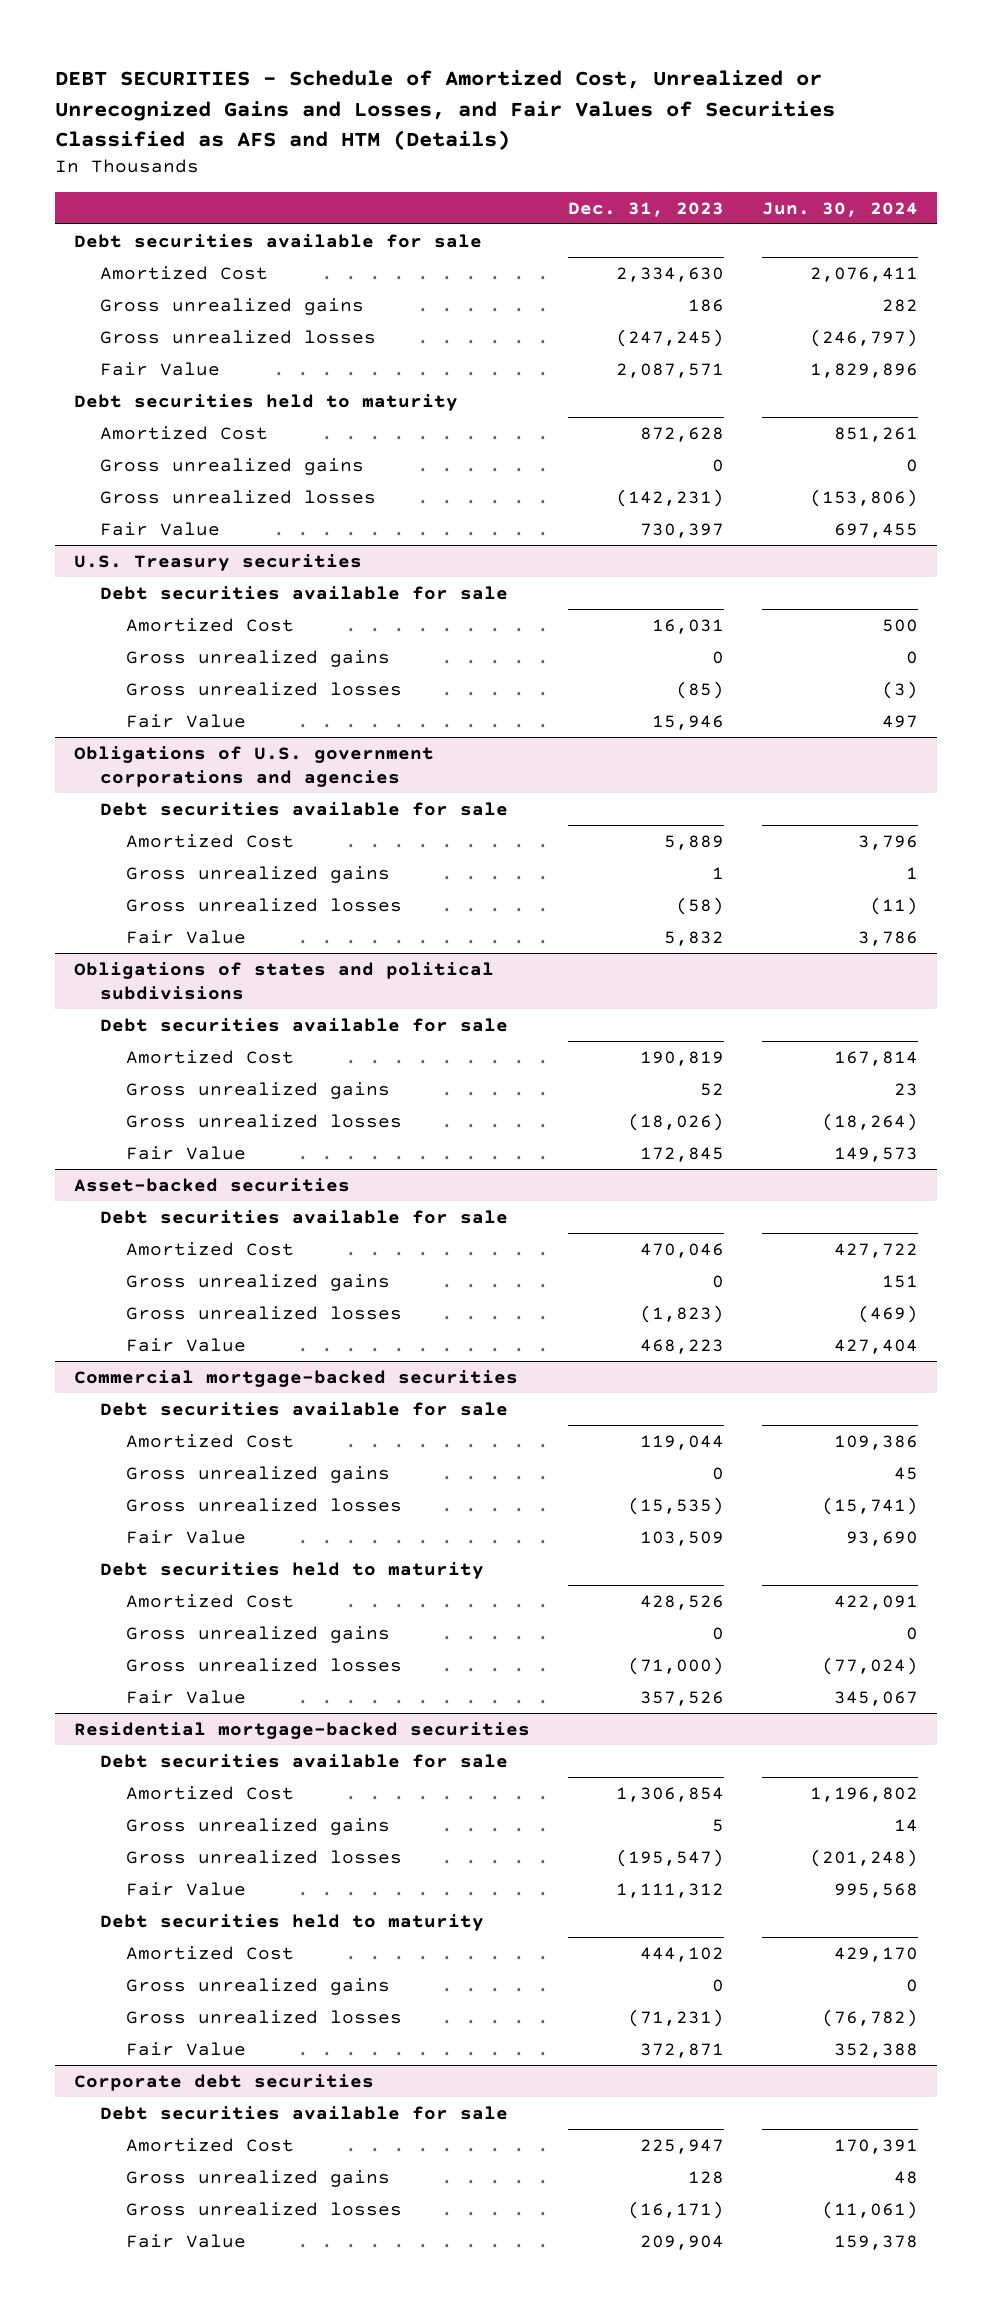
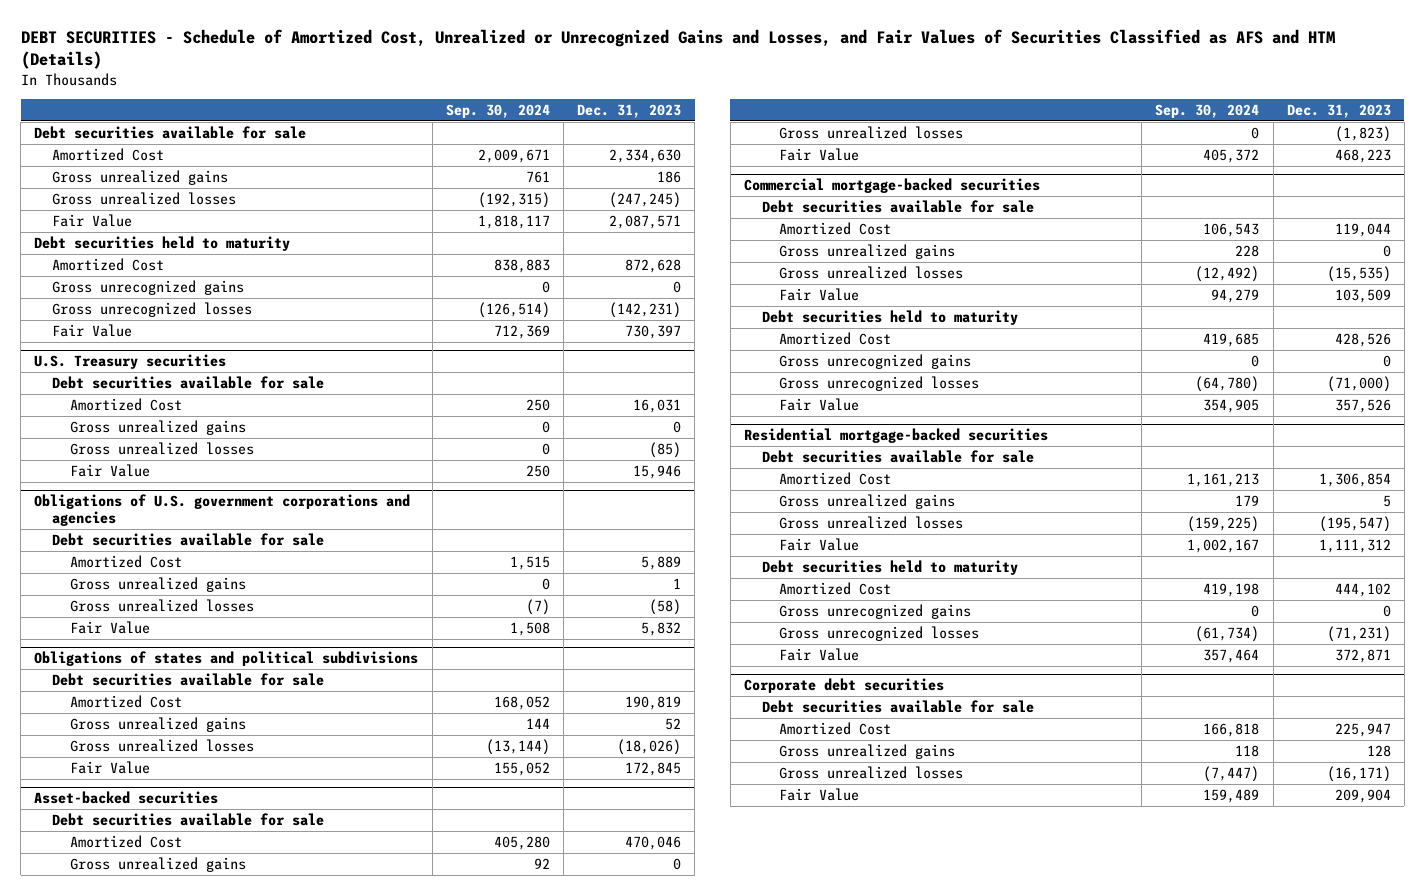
[761,201,918,217] Jun. 30, 2024 -> none
none -> [445,103,550,118] Sep. 30, 2024
[100,457,365,475] Gross unrealized gains -> [51,279,244,295] Gross unrecognized gains
[100,489,377,504] Gross unrealized losses -> [51,301,252,317] Gross unrecognized losses
[126,1625,391,1643] Gross unrealized gains -> [779,353,972,369] Gross unrecognized gains
[126,1657,403,1672] Gross unrealized losses -> [779,375,980,391] Gross unrecognized losses
[126,1977,391,1995] Gross unrealized gains -> [779,603,972,619] Gross unrecognized gains
[126,2009,403,2024] Gross unrealized losses -> [779,625,980,641] Gross unrecognized losses

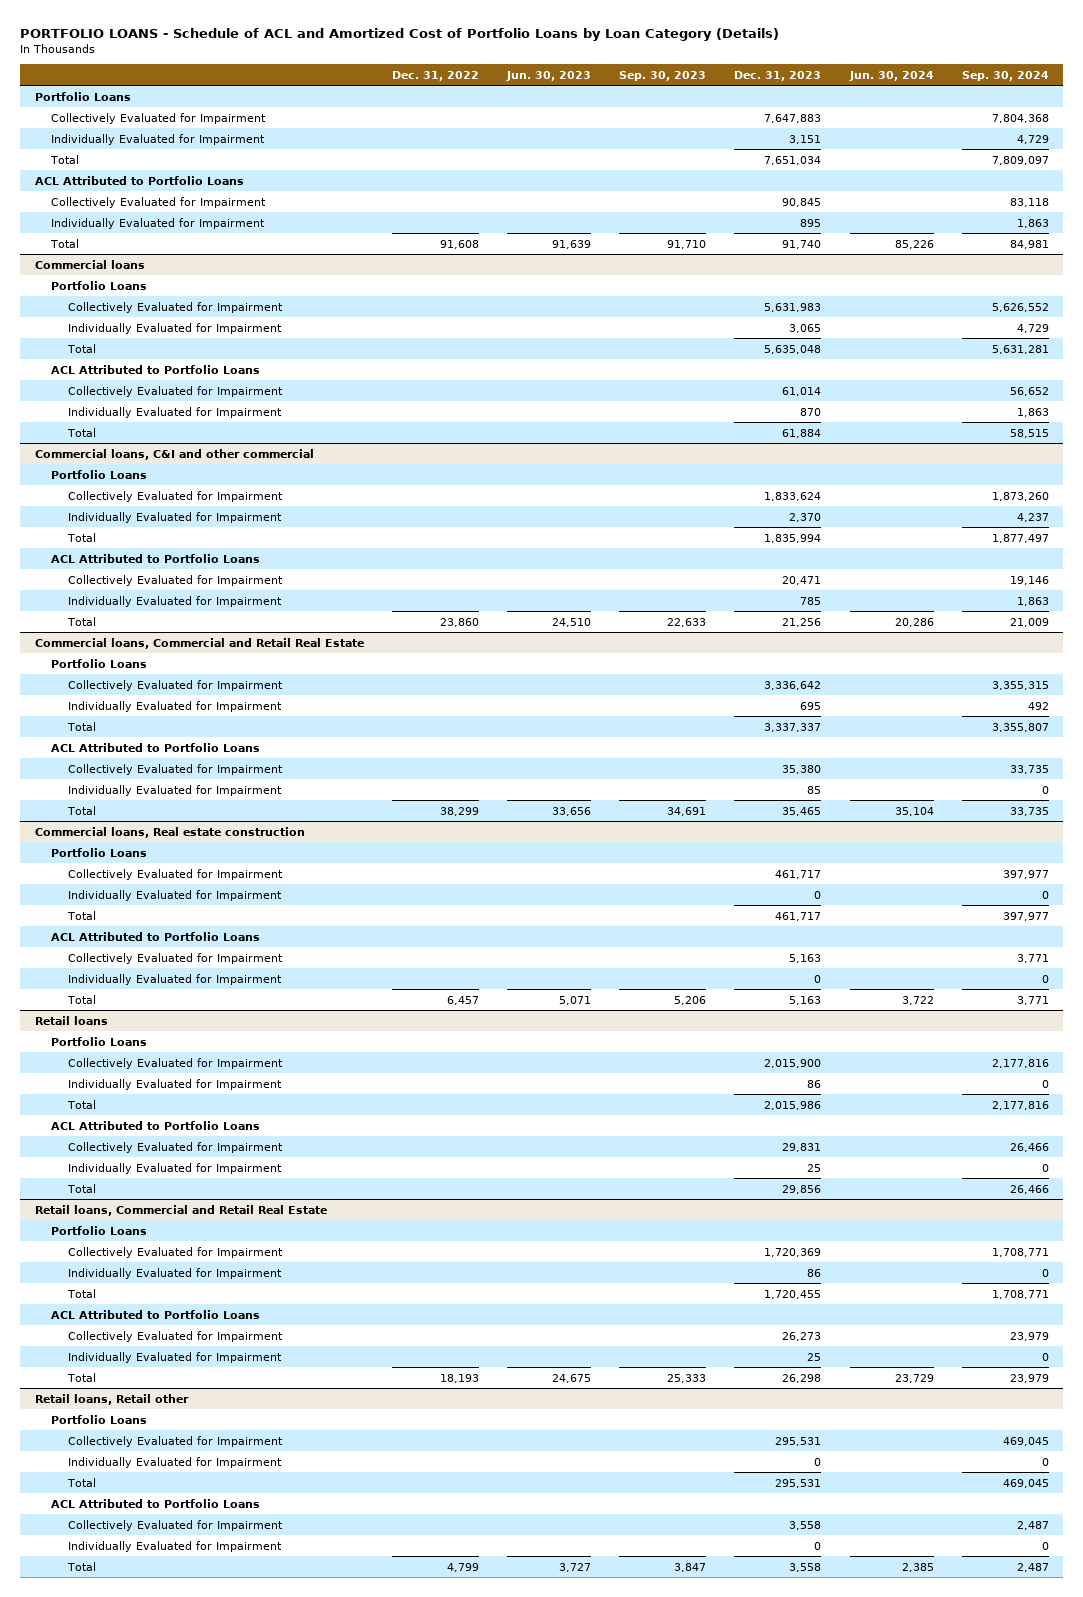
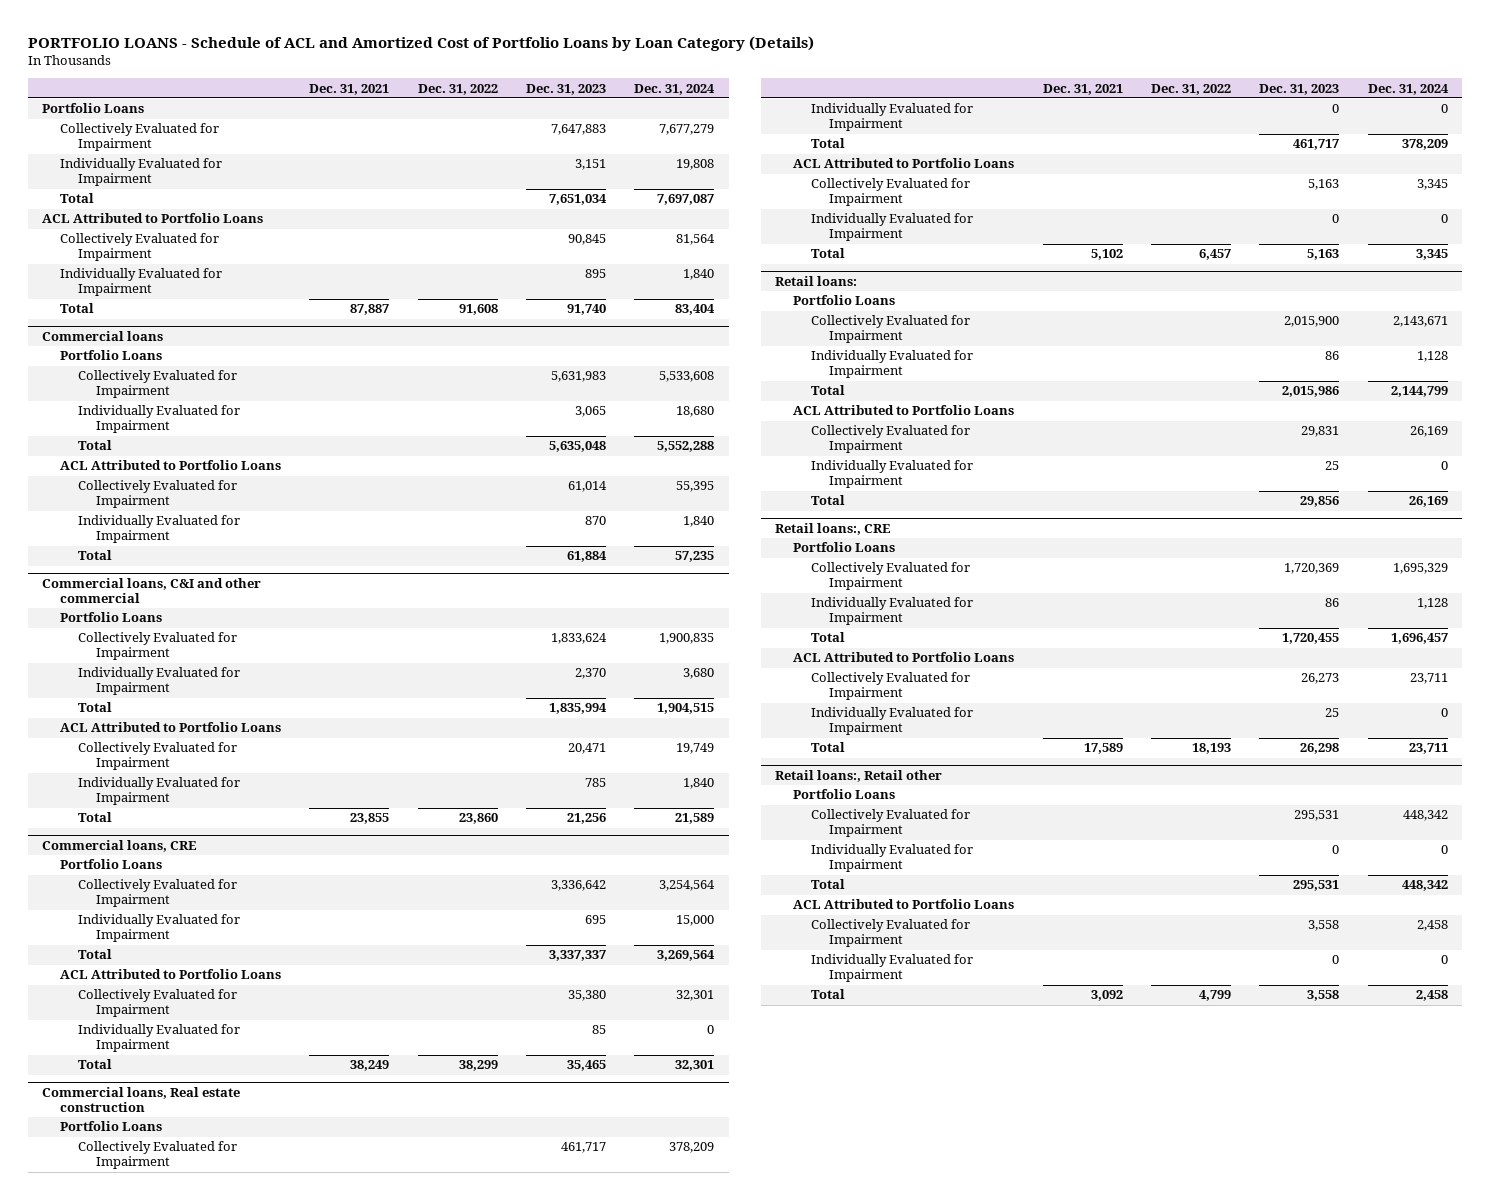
[505,70,591,81] Jun. 30, 2023 -> none
[619,70,707,81] Sep. 30, 2023 -> none
[848,70,934,81] Jun. 30, 2024 -> none
[961,70,1049,81] Sep. 30, 2024 -> none
none -> [309,83,390,95] Dec. 31, 2021
none -> [634,83,716,95] Dec. 31, 2024
[34,637,364,649] Commercial loans, Commercial and Retail Real Estate -> none
none -> [42,839,198,852] Commercial loans, CRE
[34,1015,108,1025] Retail loans -> [775,275,858,286] Retail loans:
[34,1204,327,1216] Retail loans, Commercial and Retail Real Estate -> none
none -> [775,522,892,535] Retail loans:, CRE
[34,1393,189,1405] Retail loans, Retail other -> [775,769,943,782] Retail loans:, Retail other

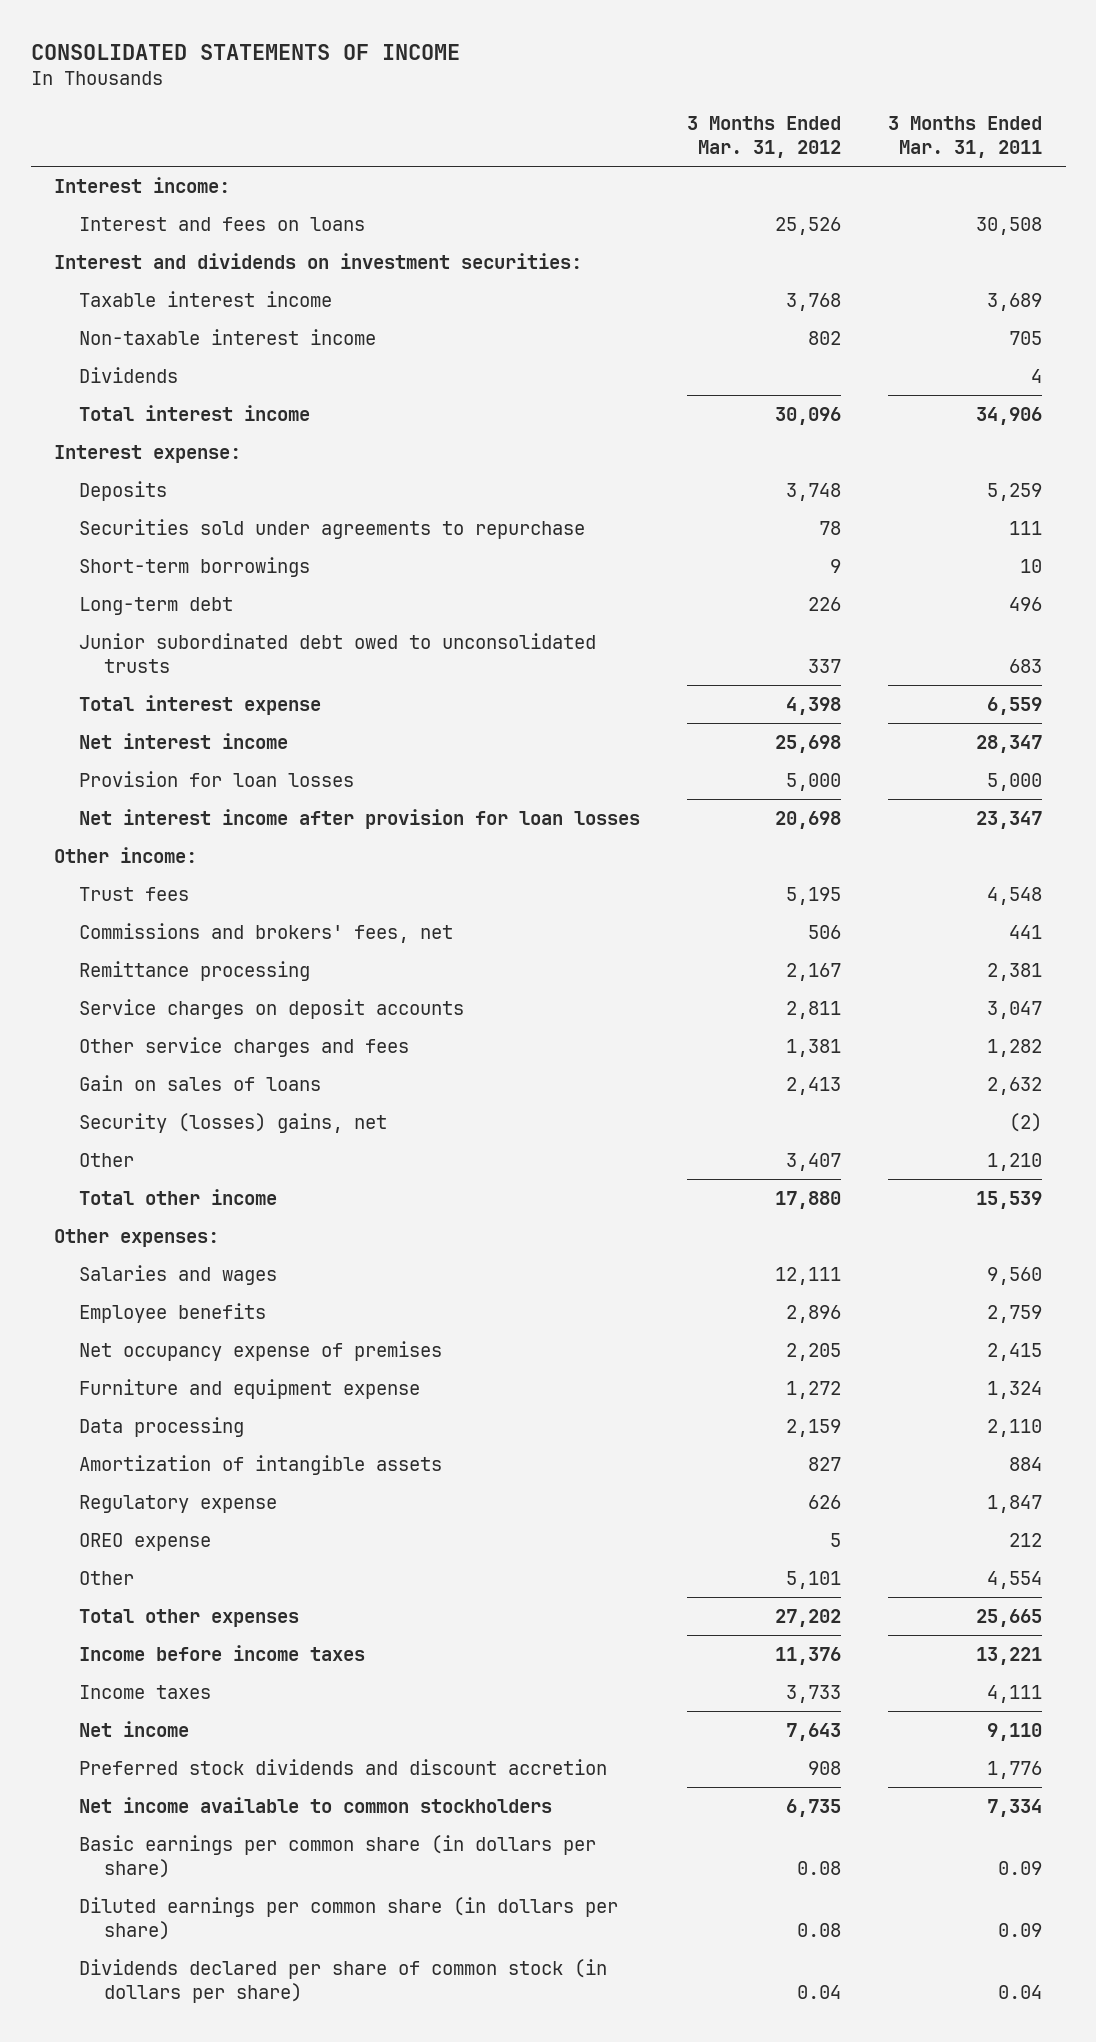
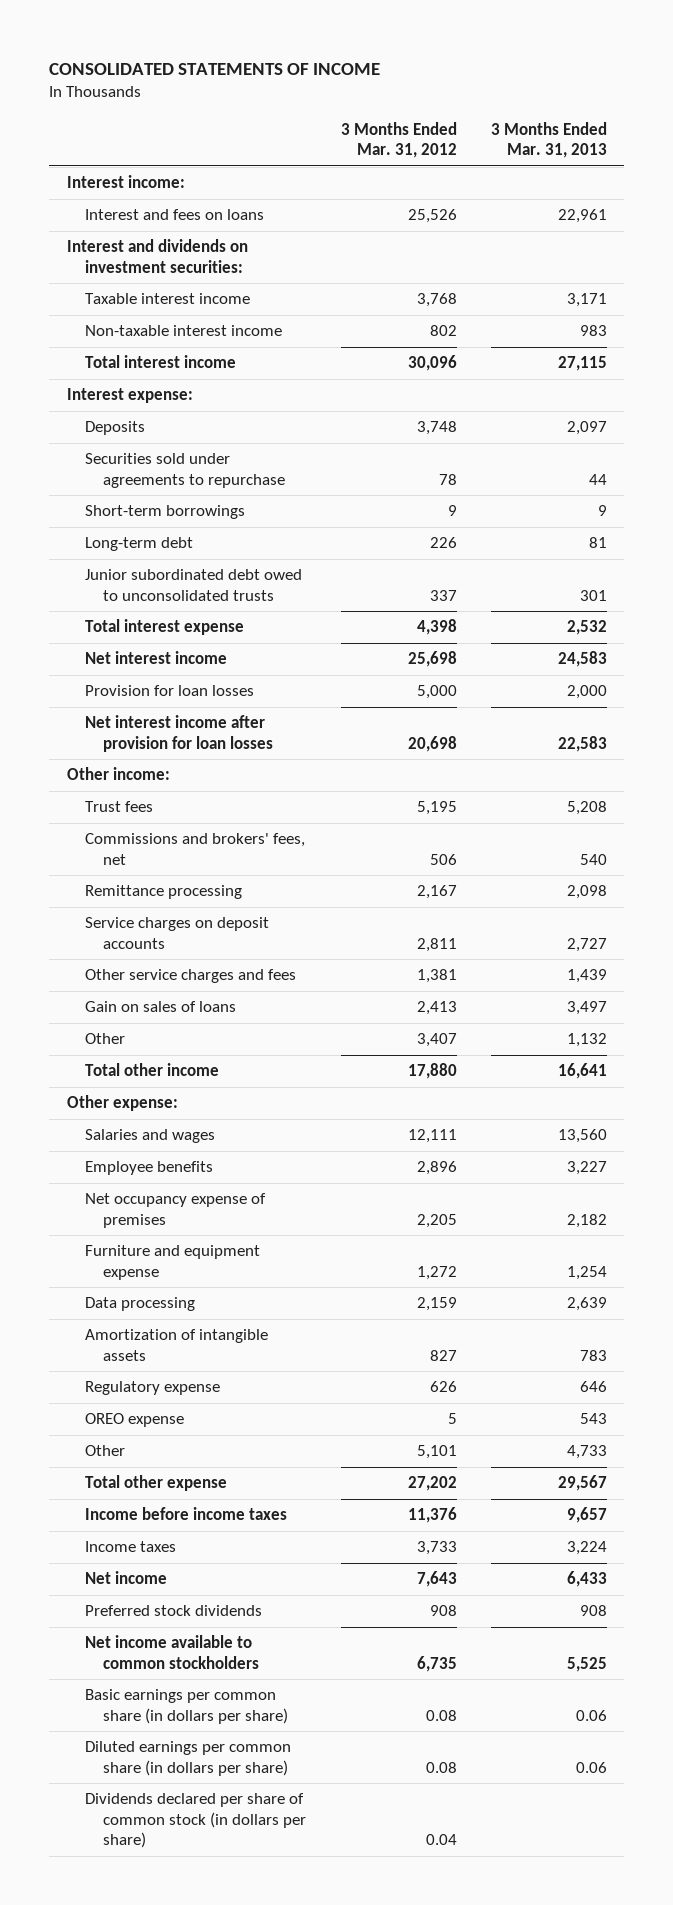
[888,116,1043,158] 3 Months Ended Mar. 31, 2011 -> none
none -> [490,121,607,159] 3 Months Ended Mar. 31, 2013
[79,366,179,383] Dividends -> none
[79,1112,388,1133] Security (losses) gains, net -> none
[54,1228,220,1247] Other expenses: -> [66,1095,178,1112] Other expense:
[79,1608,300,1627] Total other expenses -> [84,1475,227,1492] Total other expense
[79,1758,608,1775] Preferred stock dividends and discount accretion -> [84,1605,262,1617] Preferred stock dividends

